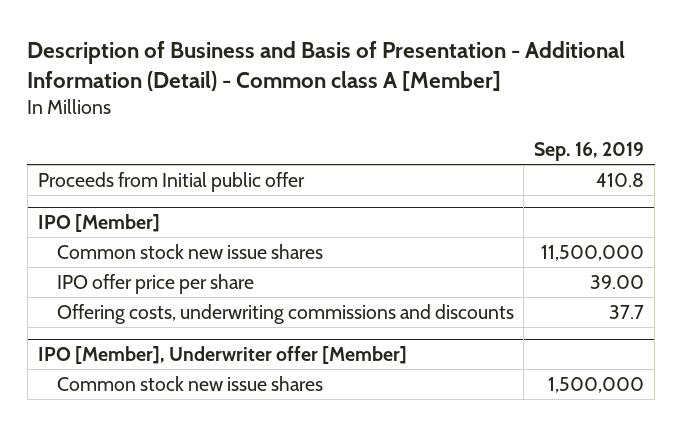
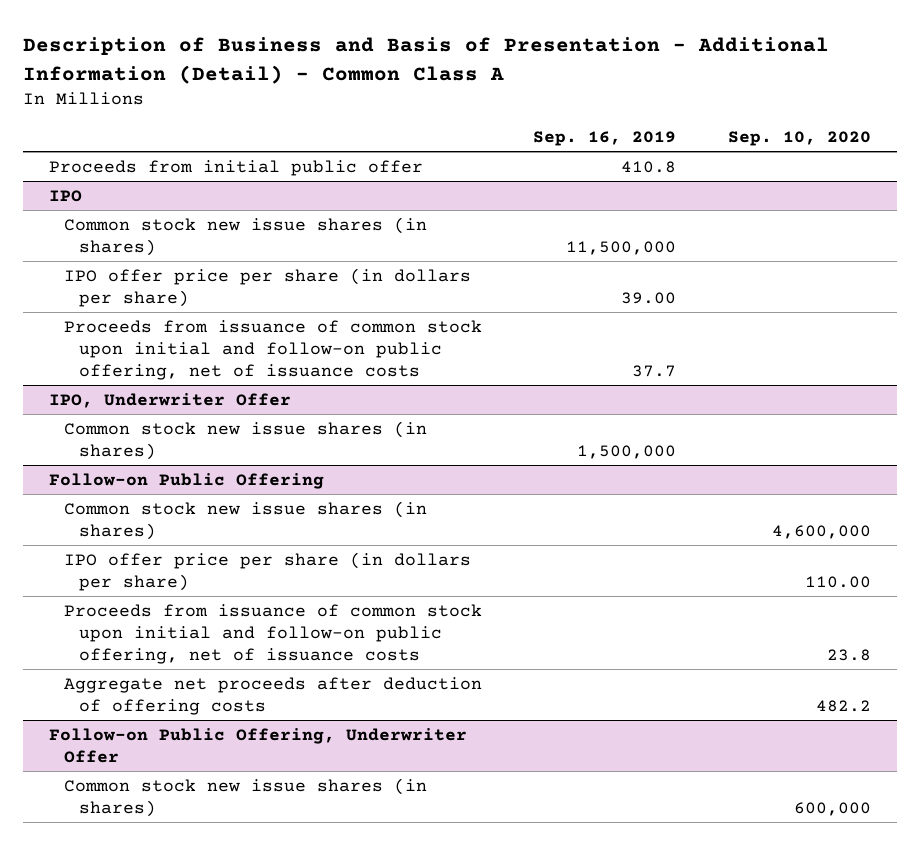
[27,40,626,91] Description of Business and Basis of Presentation - Additional Information (Detail) - Common class A [Member] -> [22,37,829,84] Description of Business and Basis of Presentation - Additional Information (Detail) - Common Class A
none -> [727,131,871,147] Sep. 10, 2020
[37,171,305,192] Proceeds from Initial public offer -> [48,159,423,176] Proceeds from initial public offer
[37,214,160,233] IPO [Member] -> [48,189,82,202] IPO
[56,243,323,259] Common stock new issue shares -> [64,216,428,256] Common stock new issue shares (in shares)
[56,273,254,294] IPO offer price per share -> [64,267,472,307] IPO offer price per share (in dollars per share)
[56,303,514,324] Offering costs, underwriting commissions and discounts -> [64,319,483,381] Proceeds from issuance of common stock upon initial and follow-on public offering, net of issuance costs
[37,346,407,365] IPO [Member], Underwriter offer [Member] -> [48,392,291,408] IPO, Underwriter Offer
[56,375,323,391] Common stock new issue shares -> [64,420,428,460] Common stock new issue shares (in shares)
none -> [48,472,324,489] Follow-on Public Offering
none -> [64,500,428,540] Common stock new issue shares (in shares)
none -> [64,551,472,591] IPO offer price per share (in dollars per share)
none -> [64,603,483,665] Proceeds from issuance of common stock upon initial and follow-on public offering, net of issuance costs
none -> [64,676,483,715] Aggregate net proceeds after deduction of offering costs
none -> [48,727,467,763] Follow-on Public Offering, Underwriter Offer
none -> [64,777,428,817] Common stock new issue shares (in shares)

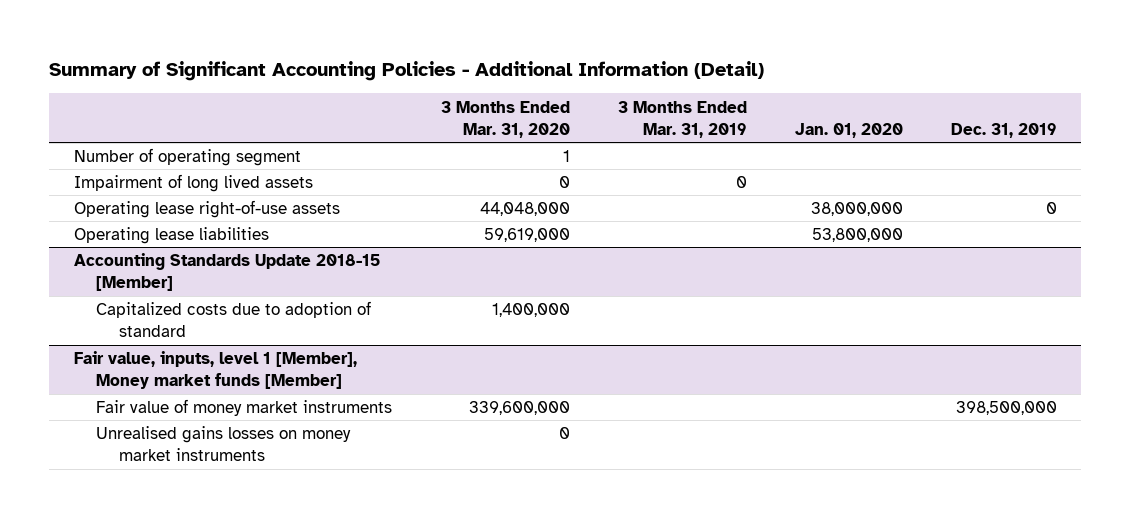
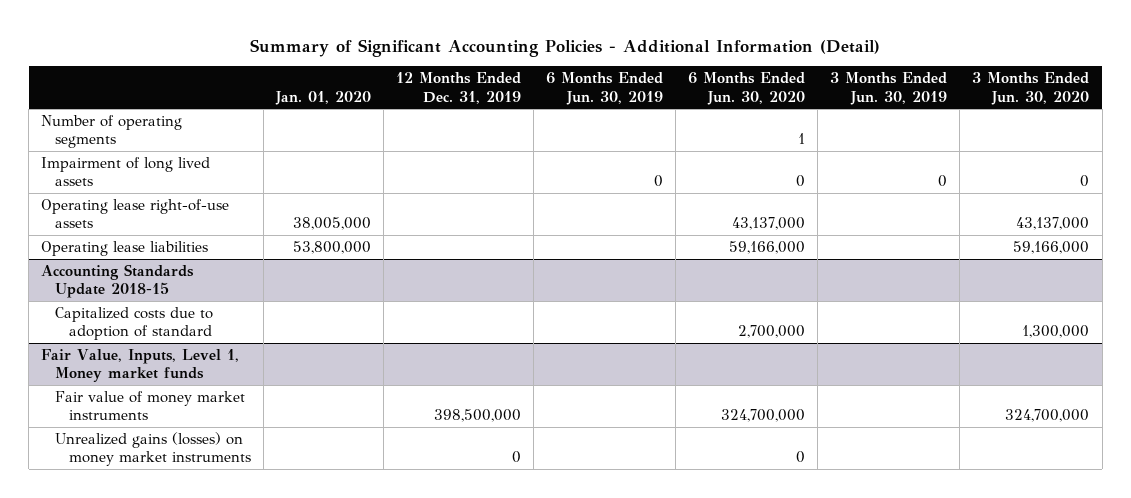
[440,100,570,138] 3 Months Ended Mar. 31, 2020 -> none
[617,100,747,138] 3 Months Ended Mar. 31, 2019 -> none
[951,122,1058,138] Dec. 31, 2019 -> none
none -> [395,72,521,104] 12 Months Ended Dec. 31, 2019
none -> [546,72,664,105] 6 Months Ended Jun. 30, 2019
none -> [688,72,806,105] 6 Months Ended Jun. 30, 2020
none -> [830,72,948,105] 3 Months Ended Jun. 30, 2019
none -> [972,72,1090,105] 3 Months Ended Jun. 30, 2020
[73,148,301,167] Number of operating segment -> [41,114,183,149] Number of operating segments
[810,202,903,217] 38,000,000 -> [292,217,371,231] 38,005,000
[73,253,380,292] Accounting Standards Update 2018-15 [Member] -> [41,263,195,299] Accounting Standards Update 2018-15
[73,351,357,390] Fair value, inputs, level 1 [Member], Money market funds [Member] -> [41,348,240,383] Fair Value, Inputs, Level 1, Money market funds
[96,426,352,462] Unrealised gains losses on money market instruments -> [54,431,251,467] Unrealized gains (losses) on money market instruments

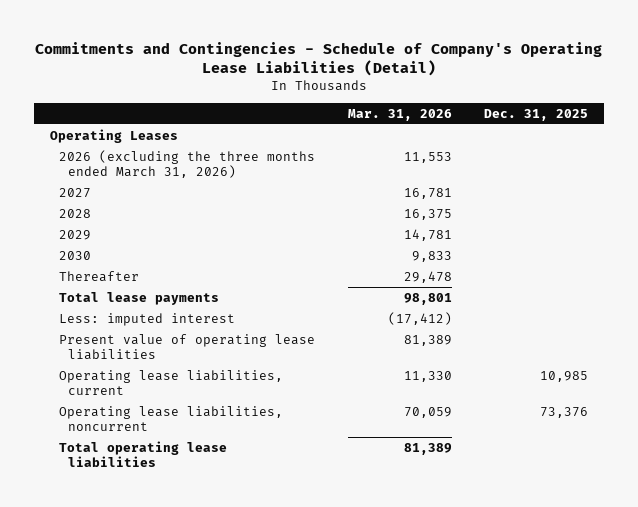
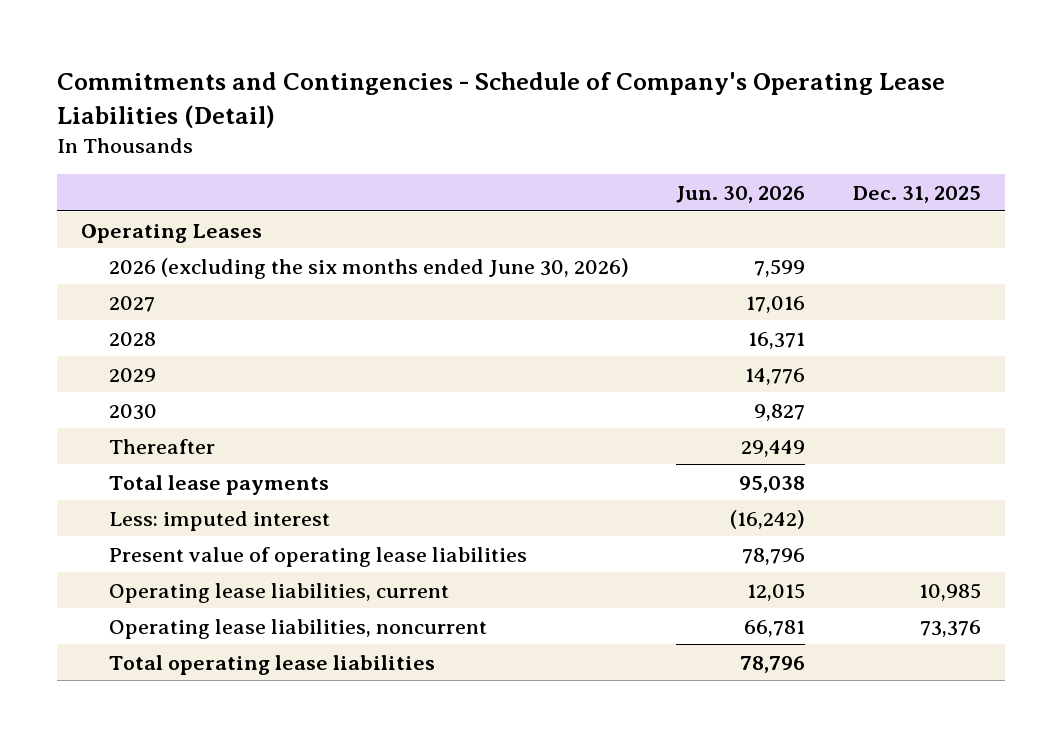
[347,108,452,121] Mar. 31, 2026 -> none
none -> [676,185,806,203] Jun. 30, 2026
[59,149,316,178] 2026 (excluding the three months ended March 31, 2026) -> [108,257,629,279] 2026 (excluding the six months ended June 30, 2026)

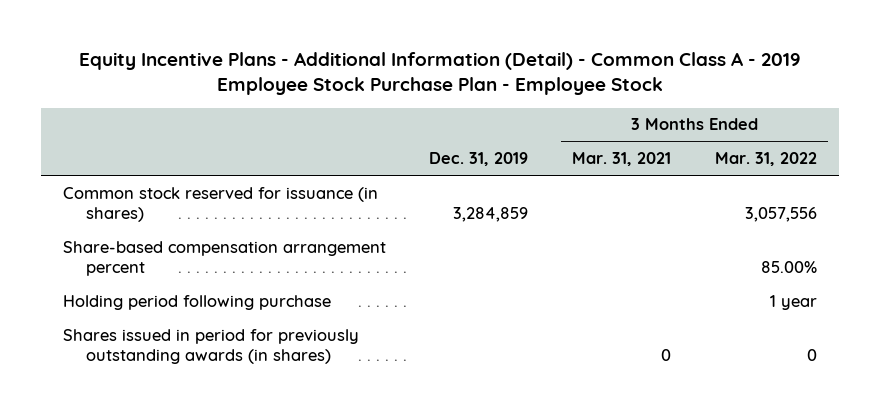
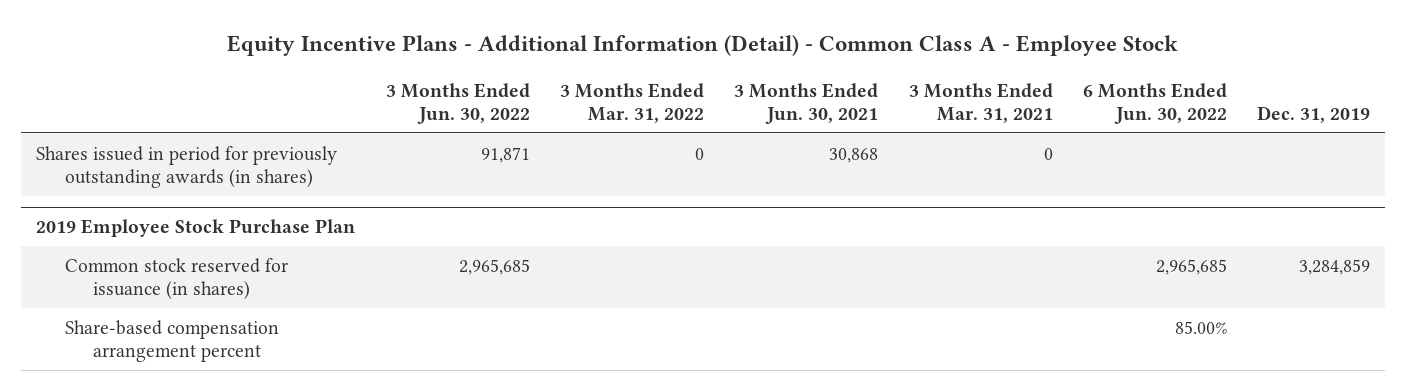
[78,52,800,96] Equity Incentive Plans - Additional Information (Detail) - Common Class A - 2019 Employee Stock Purchase Plan - Employee Stock -> [227,35,1179,57] Equity Incentive Plans - Additional Information (Detail) - Common Class A - Employee Stock
none -> [385,82,530,124] 3 Months Ended Jun. 30, 2022
none -> [734,82,879,124] 3 Months Ended Jun. 30, 2021
none -> [1082,82,1227,124] 6 Months Ended Jun. 30, 2022
[62,186,378,223] Common stock reserved for issuance (in shares) -> none
[62,240,386,277] Share-based compensation arrangement percent -> none
[62,294,331,310] Holding period following purchase -> none
none -> [36,219,356,238] 2019 Employee Stock Purchase Plan
none -> [64,257,288,299] Common stock reserved for issuance (in shares)
none -> [64,319,279,362] Share-based compensation arrangement percent

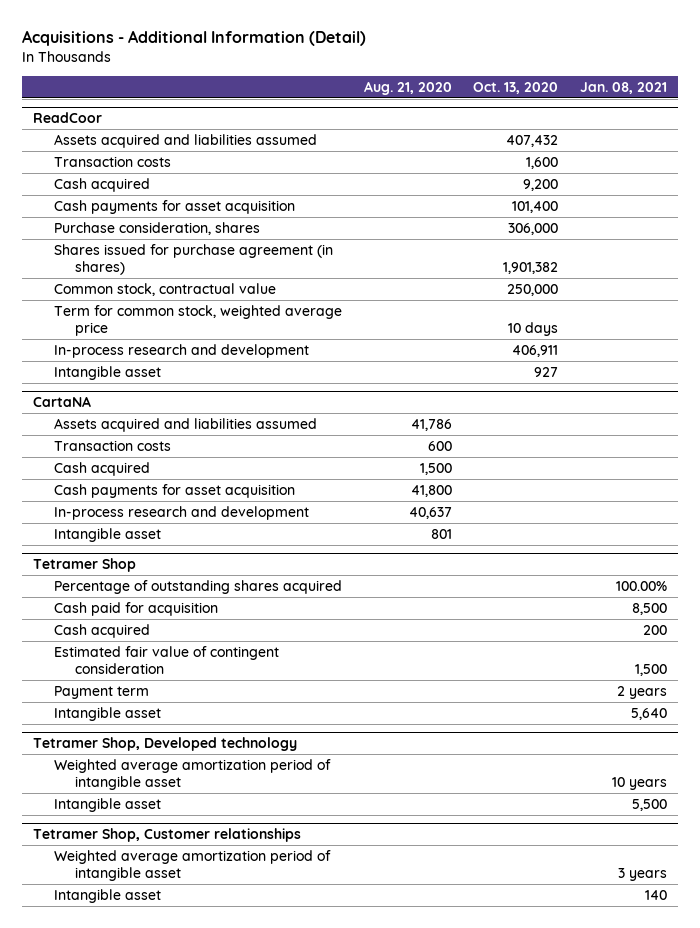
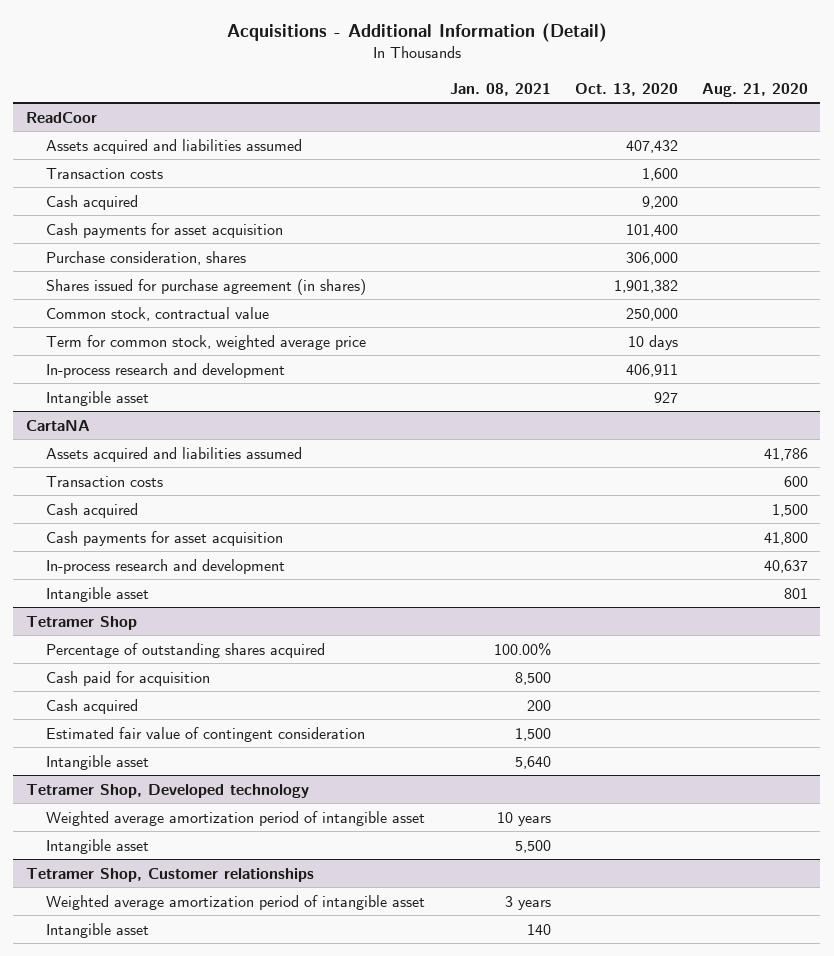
[53,685,149,699] Payment term -> none

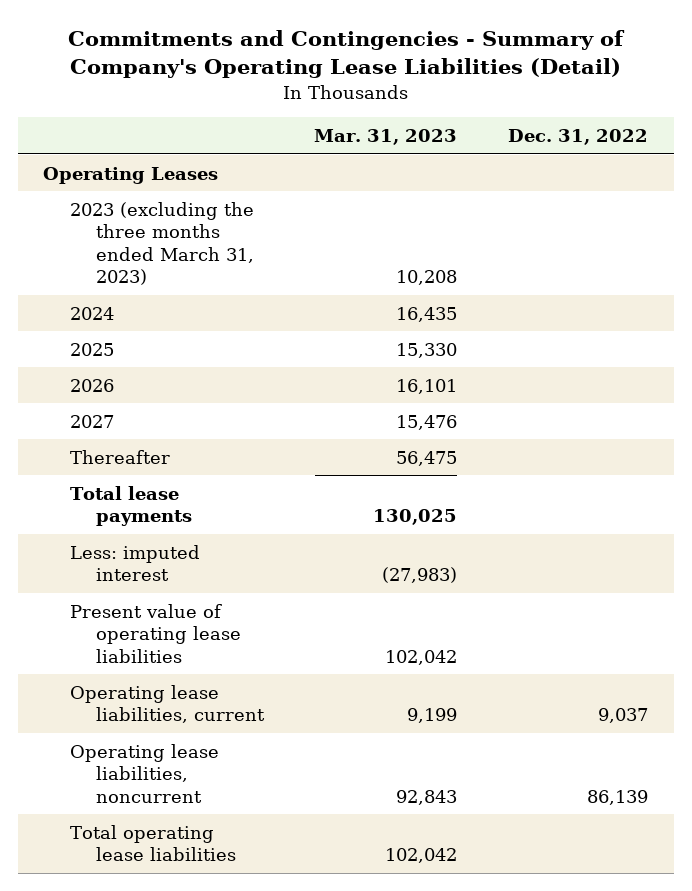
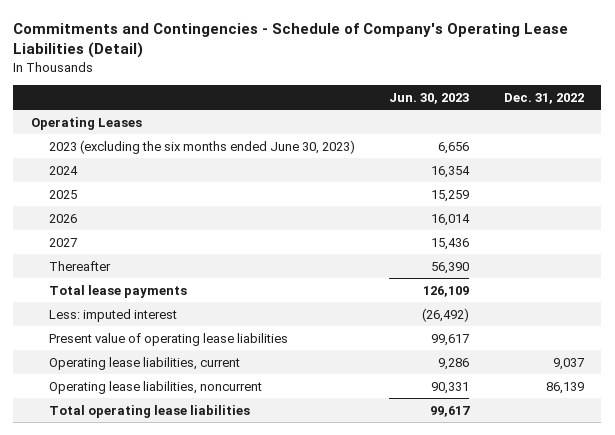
[67,30,625,79] Commitments and Contingencies - Summary of Company's Operating Lease Liabilities (Detail) -> [13,22,569,59] Commitments and Contingencies - Schedule of Company's Operating Lease Liabilities (Detail)
[314,129,458,146] Mar. 31, 2023 -> none
none -> [389,92,470,104] Jun. 30, 2023
[69,201,254,286] 2023 (excluding the three months ended March 31, 2023) -> [48,139,355,154] 2023 (excluding the six months ended June 30, 2023)

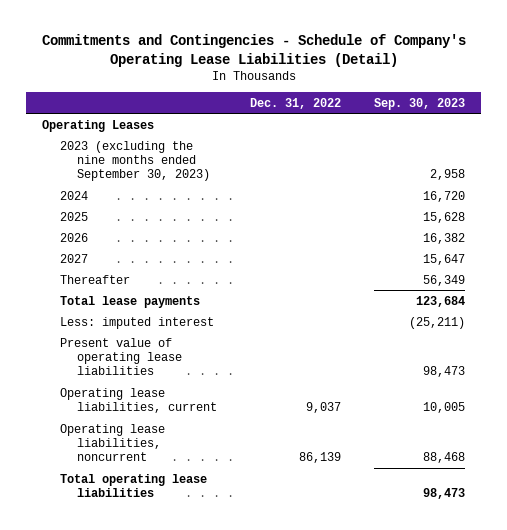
[389,92,470,104] Jun. 30, 2023 -> none
none -> [373,97,465,110] Sep. 30, 2023
[48,139,355,154] 2023 (excluding the six months ended June 30, 2023) -> [59,140,211,182] 2023 (excluding the nine months ended September 30, 2023)

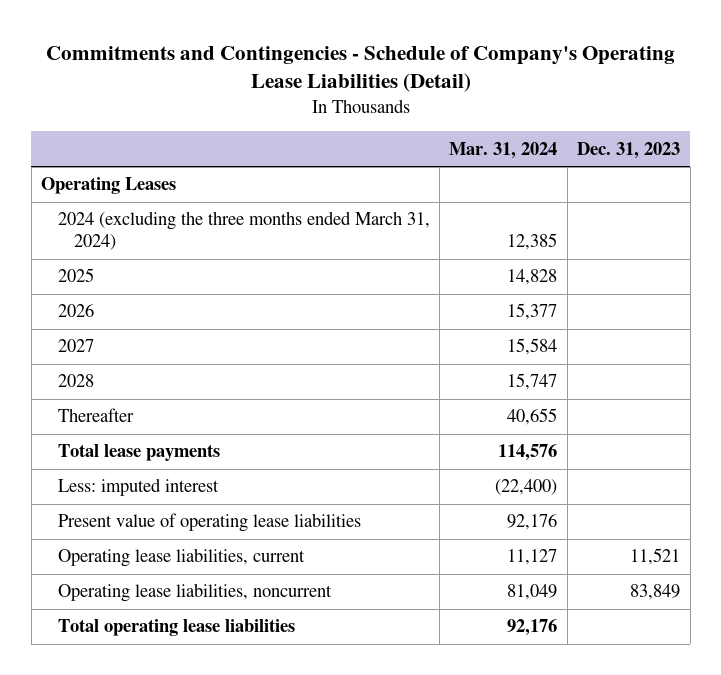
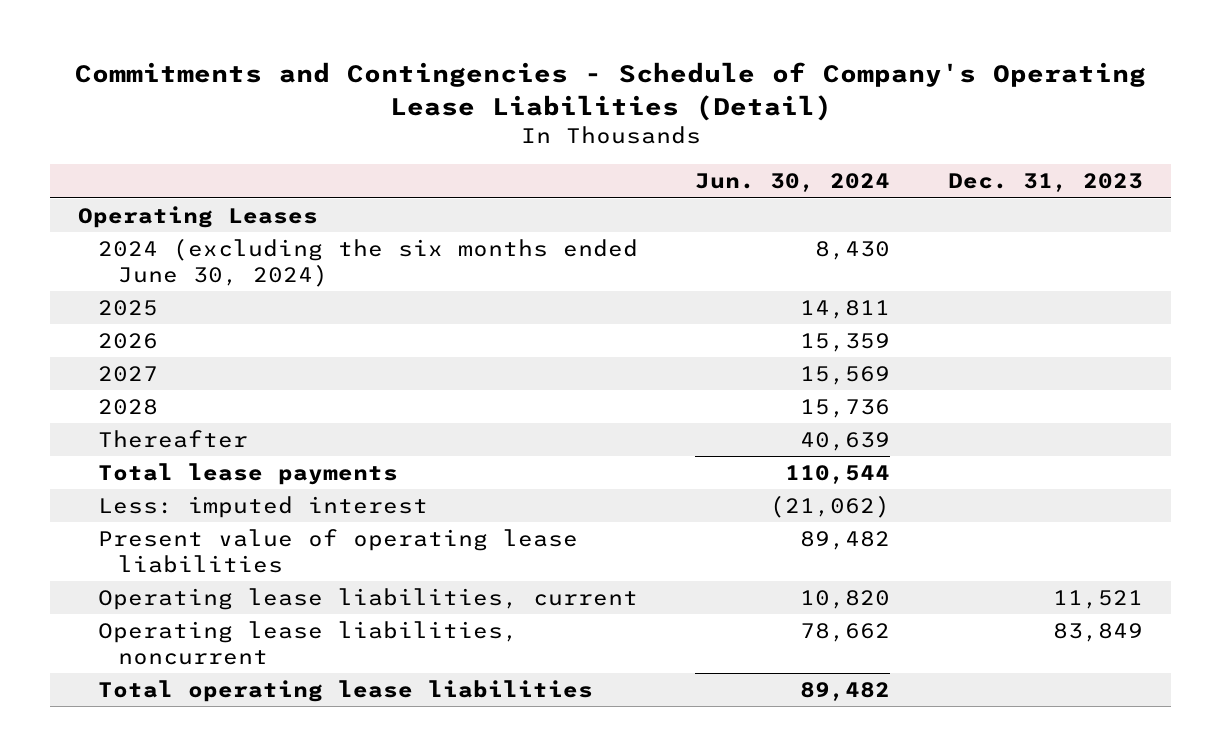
[449,141,558,159] Mar. 31, 2024 -> none
none -> [695,173,891,193] Jun. 30, 2024
[57,211,430,251] 2024 (excluding the three months ended March 31, 2024) -> [98,237,639,287] 2024 (excluding the six months ended June 30, 2024)

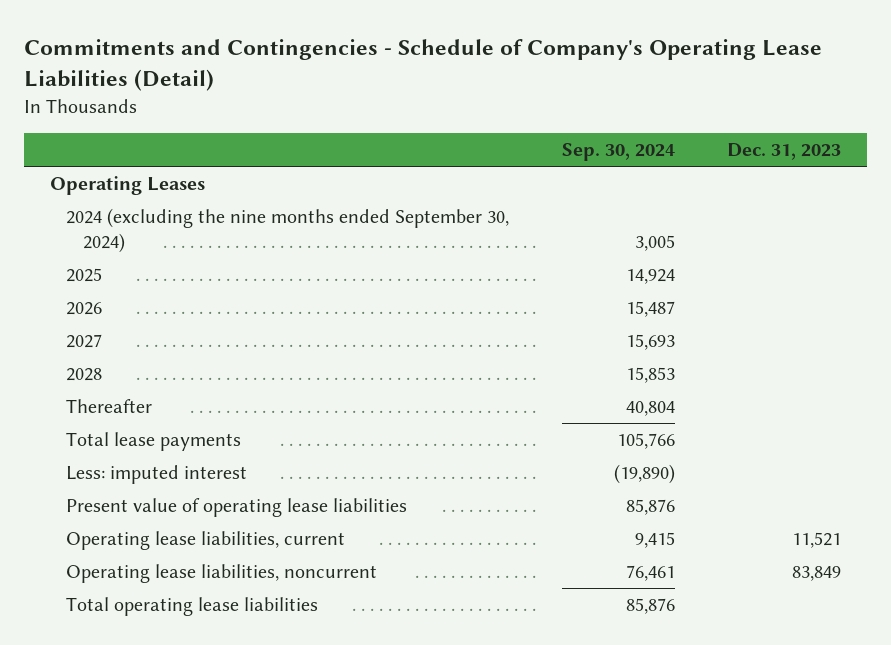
[695,173,891,193] Jun. 30, 2024 -> none
none -> [561,143,675,162] Sep. 30, 2024
[98,237,639,287] 2024 (excluding the six months ended June 30, 2024) -> [66,208,510,254] 2024 (excluding the nine months ended September 30, 2024)

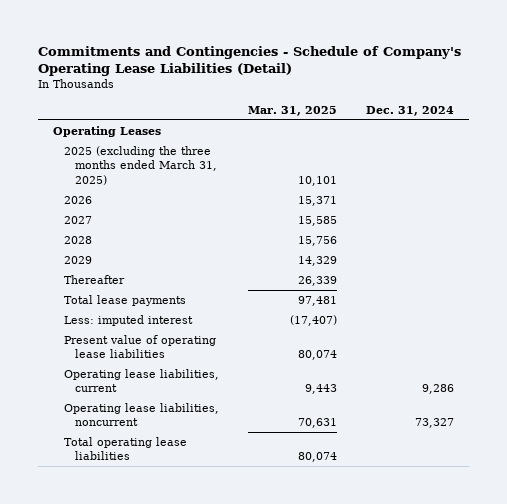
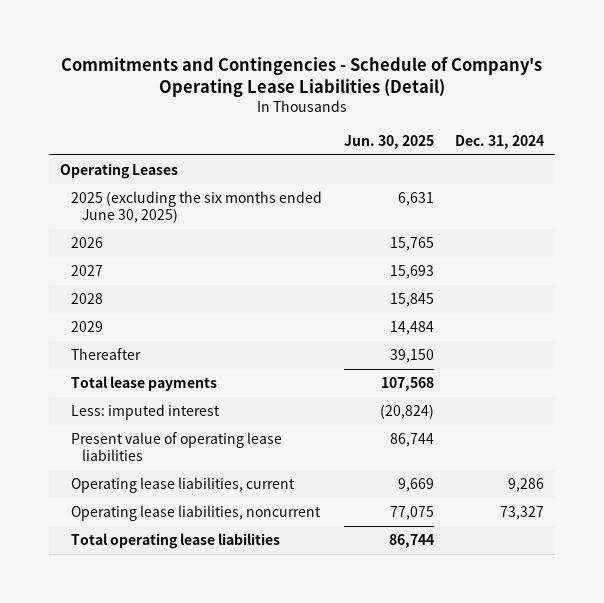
[247,105,337,116] Mar. 31, 2025 -> none
none -> [343,134,434,149] Jun. 30, 2025
[63,146,218,185] 2025 (excluding the three months ended March 31, 2025) -> [71,191,323,224] 2025 (excluding the six months ended June 30, 2025)

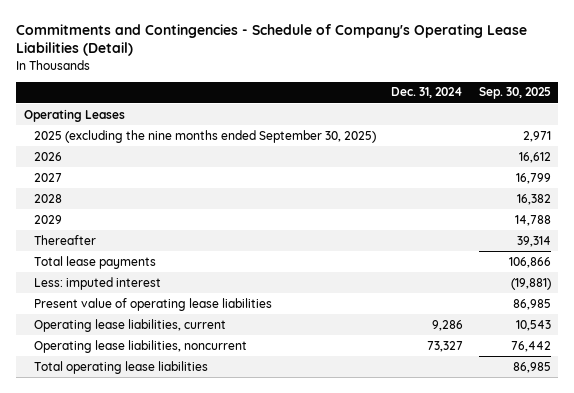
[343,134,434,149] Jun. 30, 2025 -> none
none -> [478,87,551,100] Sep. 30, 2025
[71,191,323,224] 2025 (excluding the six months ended June 30, 2025) -> [34,129,377,143] 2025 (excluding the nine months ended September 30, 2025)

